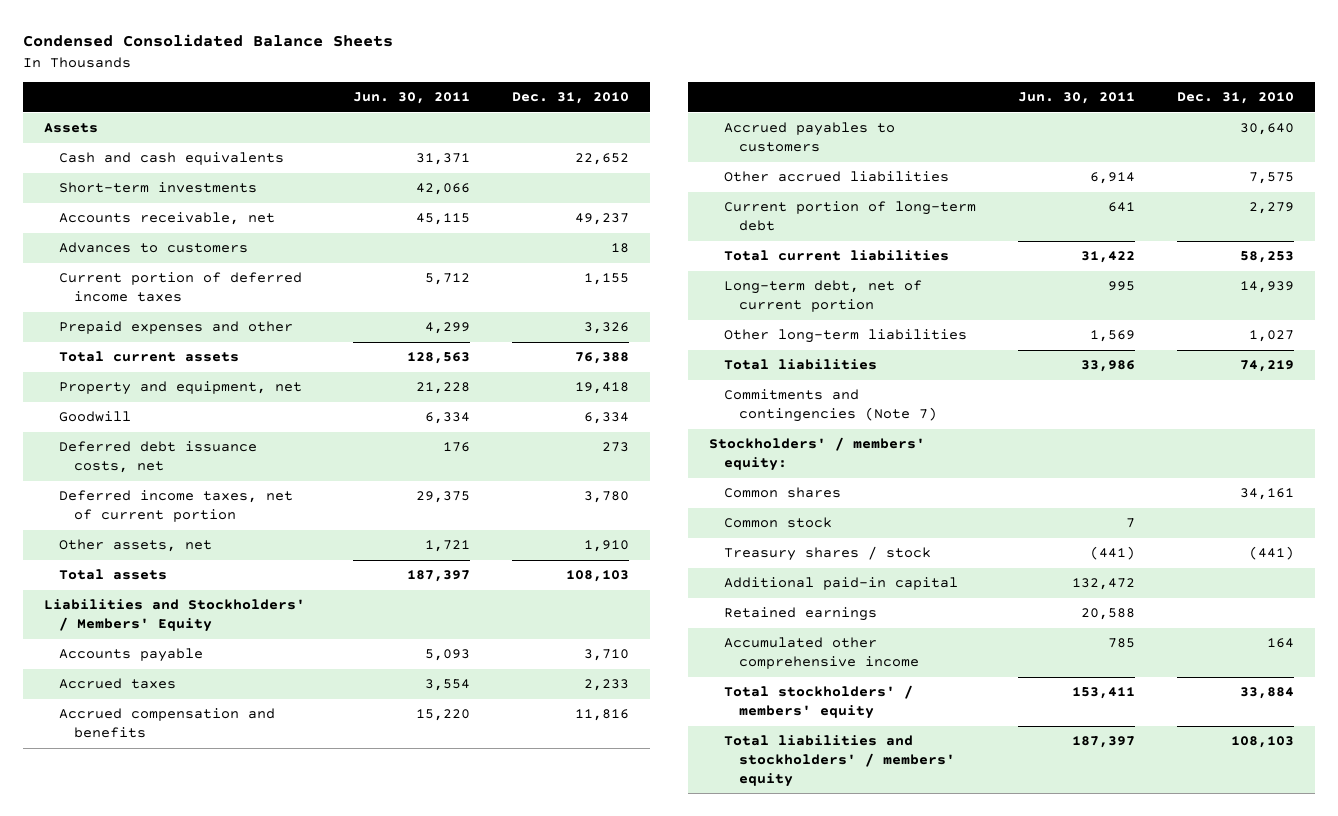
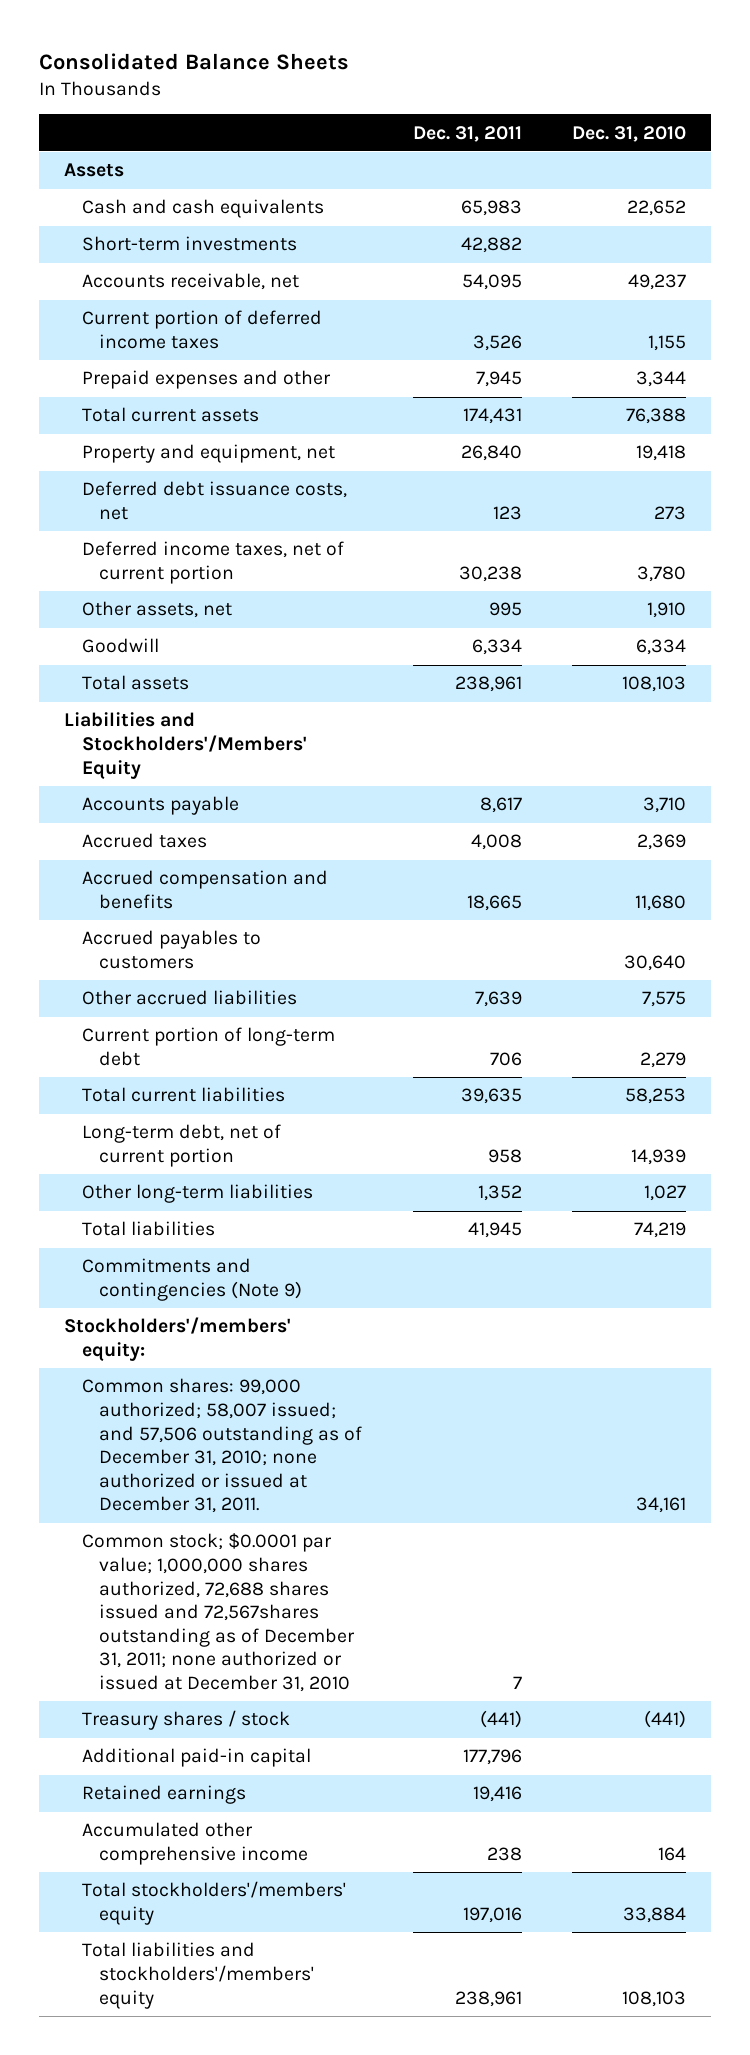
[23,34,394,48] Condensed Consolidated Balance Sheets -> [39,52,350,70] Consolidated Balance Sheets
[353,92,471,105] Jun. 30, 2011 -> none
none -> [412,125,522,142] Dec. 31, 2011
[59,242,249,254] Advances to customers -> none
[584,322,630,335] 3,326 -> [636,371,687,388] 3,344
[59,411,132,423] Goodwill -> [81,638,159,654] Goodwill
[44,599,306,633] Liabilities and Stockholders' / Members' Equity -> [64,712,307,779] Liabilities and Stockholders'/Members' Equity
[584,679,630,692] 2,233 -> [637,834,687,851] 2,369
[575,709,630,722] 11,816 -> [635,894,687,911] 11,680
[723,389,937,423] Commitments and contingencies (Note 7) -> [81,1258,303,1301] Commitments and contingencies (Note 9)
[708,437,925,472] Stockholders' / members' equity: -> [64,1317,292,1361] Stockholders'/members' equity:
[723,487,841,499] Common shares -> [81,1378,363,1514] Common shares: 99,000 authorized; 58,007 issued; and 57,506 outstanding as of December 31, 2010; none authorized or issued at December 31, 2011.
[723,517,832,529] Common stock -> [81,1533,356,1692] Common stock; $0.0001 par value; 1,000,000 shares authorized, 72,688 shares issued and 72,567shares outstanding as of December 31, 2011; none authorized or issued at December 31, 2010
[723,685,913,720] Total stockholders' / members' equity -> [81,1881,346,1925] Total stockholders'/members' equity
[723,735,955,787] Total liabilities and stockholders' / members' equity -> [81,1942,315,2009] Total liabilities and stockholders'/members' equity

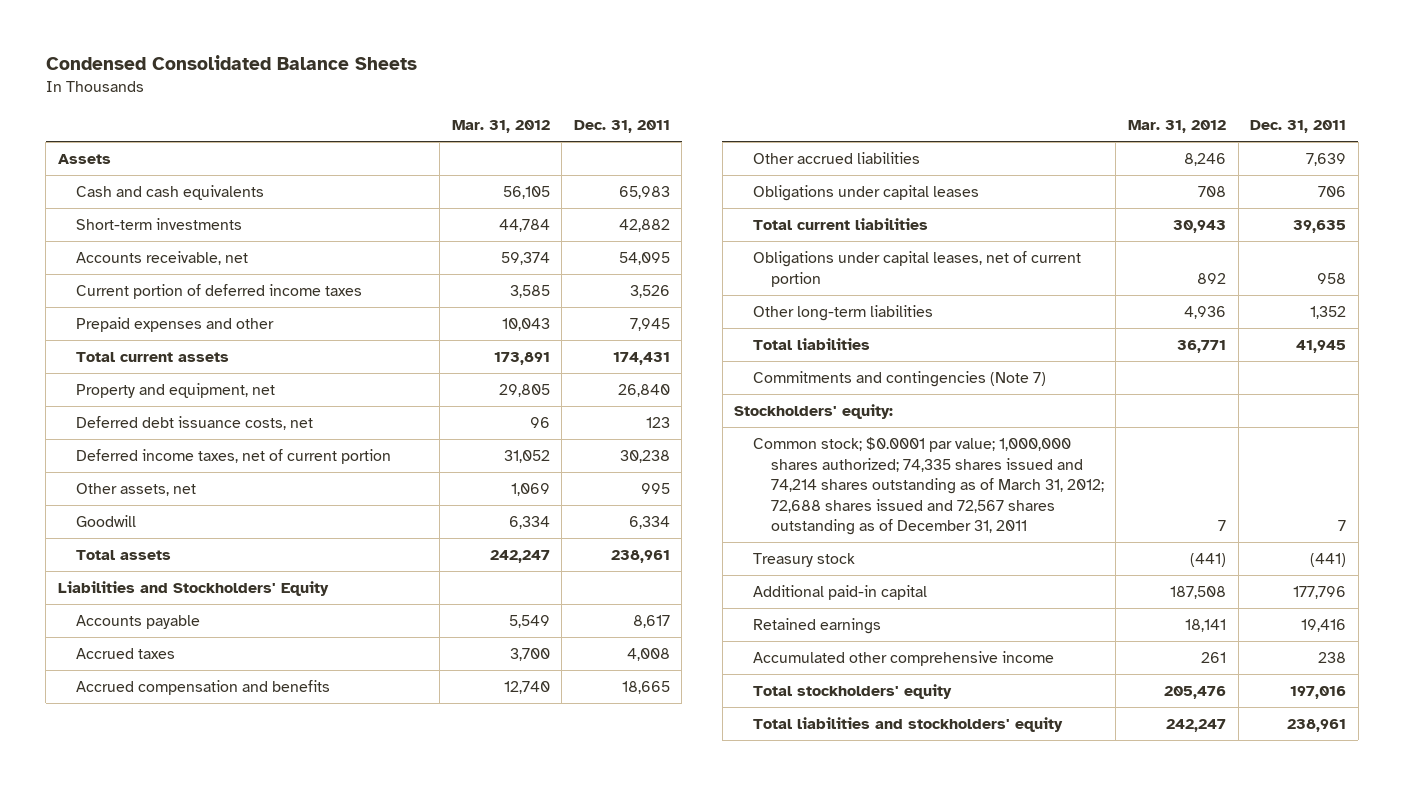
[39,52,350,70] Consolidated Balance Sheets -> [45,55,417,71] Condensed Consolidated Balance Sheets
[572,125,687,142] Dec. 31, 2010 -> none
none -> [451,120,550,134] Mar. 31, 2012
[64,712,307,779] Liabilities and Stockholders'/Members' Equity -> [57,581,329,597] Liabilities and Stockholders' Equity
[81,930,261,969] Accrued payables to customers -> none
[81,1027,335,1066] Current portion of long-term debt -> none
none -> [752,185,979,202] Obligations under capital leases
[81,1124,281,1167] Long-term debt, net of current portion -> [752,251,1081,287] Obligations under capital leases, net of current portion
[81,1378,363,1514] Common shares: 99,000 authorized; 58,007 issued; and 57,506 outstanding as of December 31, 2010; none authorized or issued at December 31, 2011. -> none
[81,1258,303,1301] Commitments and contingencies (Note 9) -> [752,371,1046,388] Commitments and contingencies (Note 7)
[64,1317,292,1361] Stockholders'/members' equity: -> [734,404,894,420] Stockholders' equity:
[81,1533,356,1692] Common stock; $0.0001 par value; 1,000,000 shares authorized, 72,688 shares issued and 72,567shares outstanding as of December 31, 2011; none authorized or issued at December 31, 2010 -> [752,437,1104,536] Common stock; $0.0001 par value; 1,000,000 shares authorized; 74,335 shares issued and 74,214 shares outstanding as of March 31, 2012; 72,688 shares issued and 72,567 shares outstanding as of December 31, 2011
[81,1710,290,1731] Treasury shares / stock -> [752,553,855,568] Treasury stock
[81,1881,346,1925] Total stockholders'/members' equity -> [752,684,952,700] Total stockholders' equity
[81,1942,315,2009] Total liabilities and stockholders'/members' equity -> [752,717,1063,733] Total liabilities and stockholders' equity

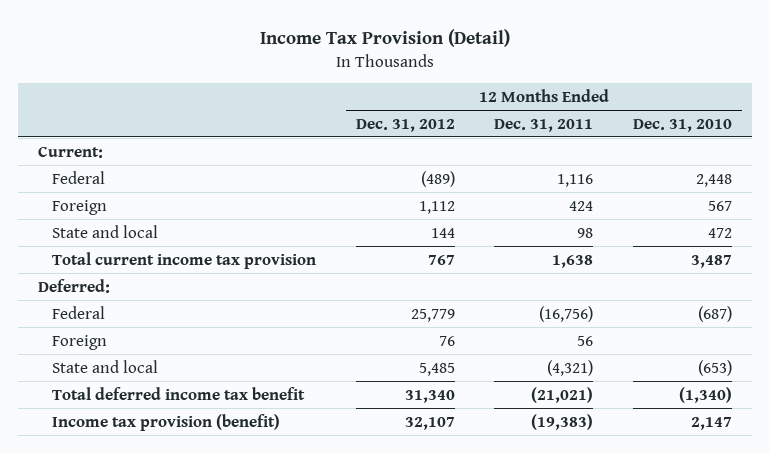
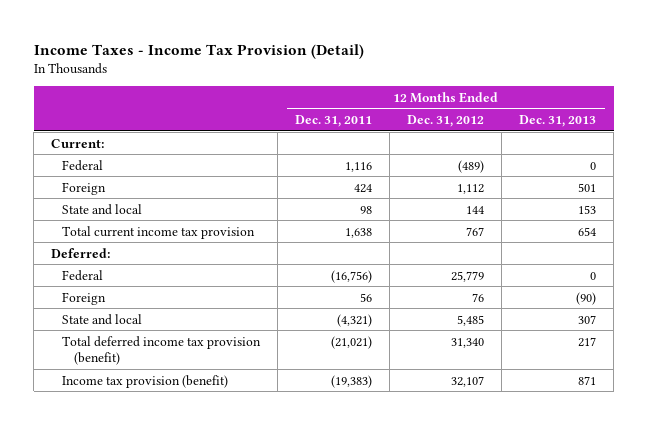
[260,29,511,48] Income Tax Provision (Detail) -> [33,43,364,59] Income Taxes - Income Tax Provision (Detail)
[632,118,732,132] Dec. 31, 2010 -> none
none -> [519,115,597,128] Dec. 31, 2013
[51,386,305,400] Total deferred income tax benefit -> [62,335,262,366] Total deferred income tax provision (benefit)

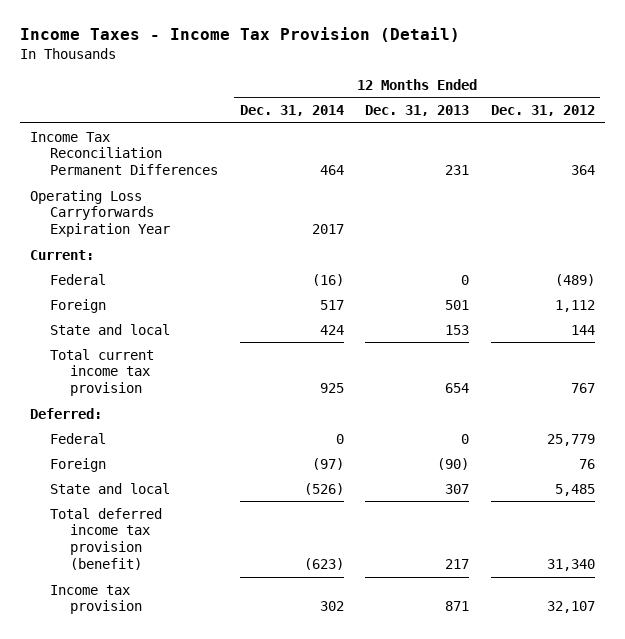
[295,115,373,128] Dec. 31, 2011 -> none
none -> [239,105,344,117] Dec. 31, 2014
none -> [30,131,219,176] Income Tax Reconciliation Permanent Differences
none -> [30,189,171,238] Operating Loss Carryforwards Expiration Year
[62,374,229,388] Income tax provision (benefit) -> [50,584,143,615] Income tax provision

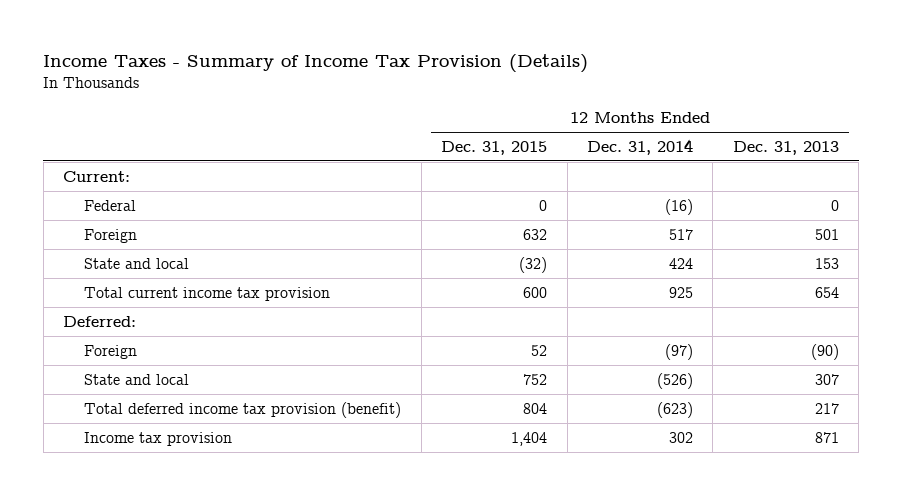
[19,27,460,43] Income Taxes - Income Tax Provision (Detail) -> [43,54,589,74] Income Taxes - Summary of Income Tax Provision (Details)
[490,105,595,117] Dec. 31, 2012 -> none
none -> [441,140,548,155] Dec. 31, 2015
[30,131,219,176] Income Tax Reconciliation Permanent Differences -> none
[30,189,171,238] Operating Loss Carryforwards Expiration Year -> none
[50,432,107,444] Federal -> none

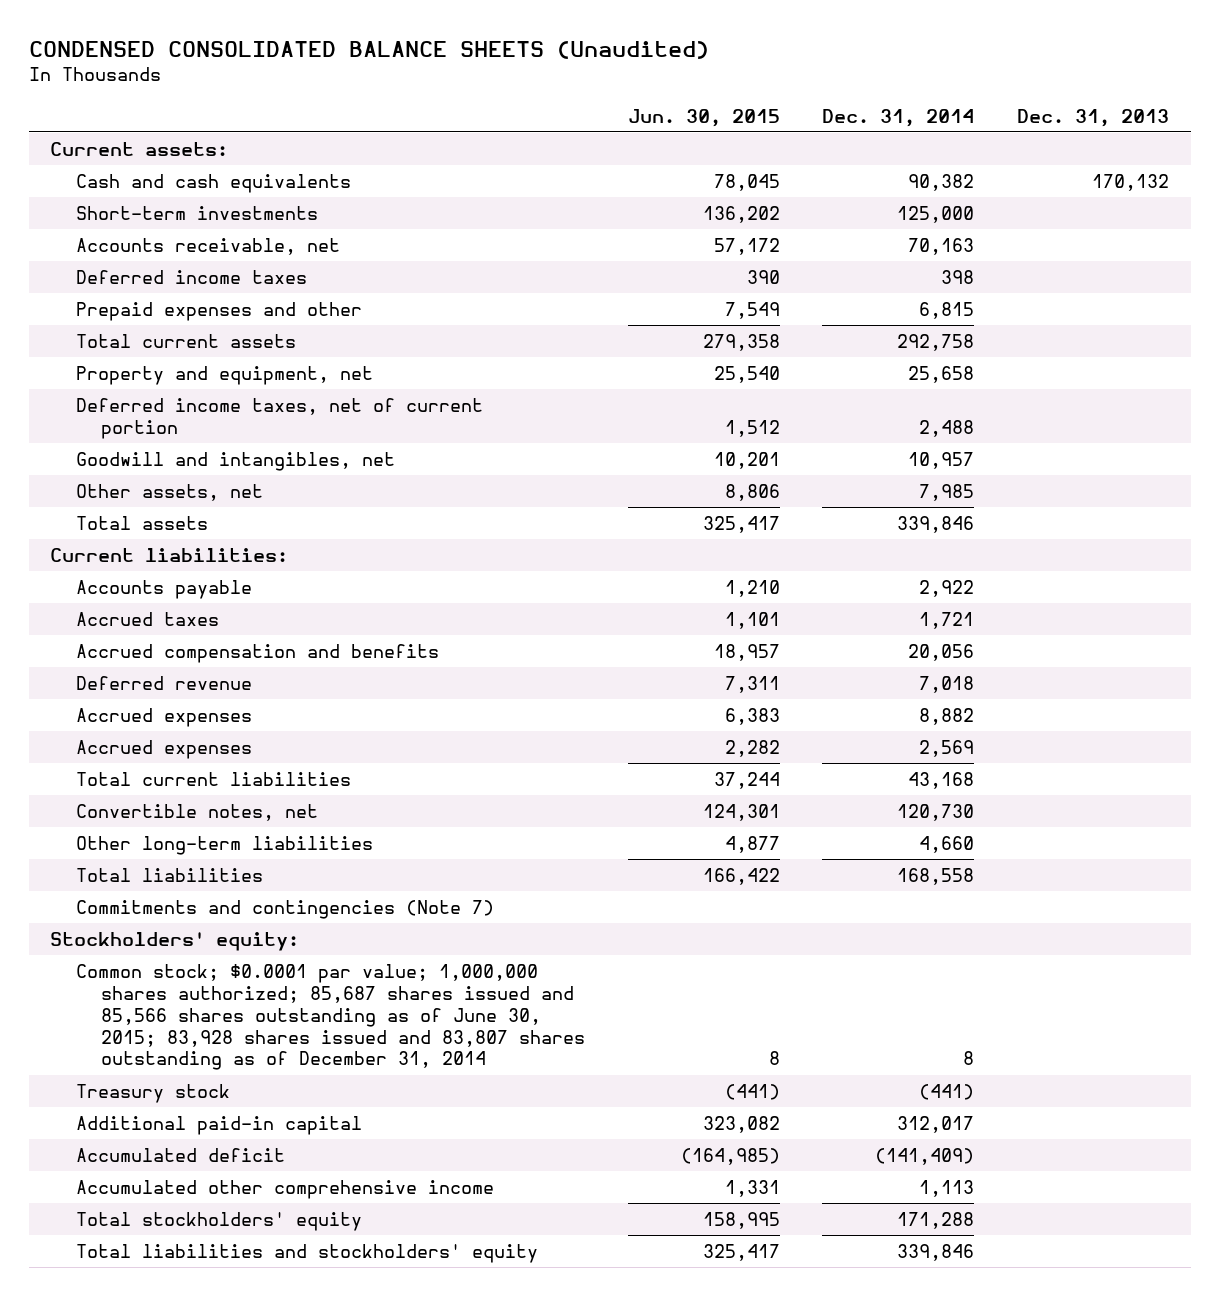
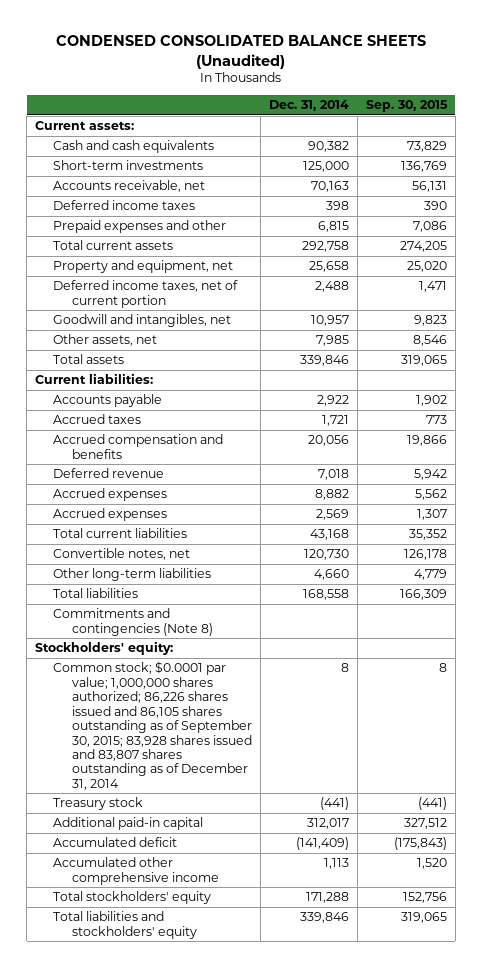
[627,108,780,127] Jun. 30, 2015 -> none
[1017,108,1170,127] Dec. 31, 2013 -> none
none -> [365,100,448,113] Sep. 30, 2015
[75,900,494,920] Commitments and contingencies (Note 7) -> [53,608,213,636] Commitments and contingencies (Note 8)
[75,964,585,1071] Common stock; $0.0001 par value; 1,000,000 shares authorized; 85,687 shares issued and 85,566 shares outstanding as of June 30, 2015; 83,928 shares issued and 83,807 shares outstanding as of December 31, 2014 -> [53,661,252,790] Common stock; $0.0001 par value; 1,000,000 shares authorized; 86,226 shares issued and 86,105 shares outstanding as of September 30, 2015; 83,928 shares issued and 83,807 shares outstanding as of December 31, 2014

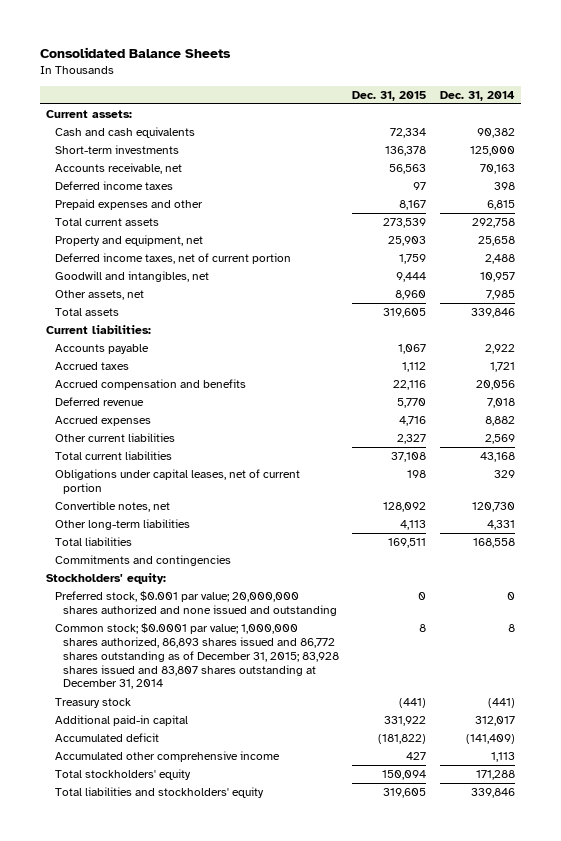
[56,35,427,69] CONDENSED CONSOLIDATED BALANCE SHEETS (Unaudited) -> [39,46,231,58] Consolidated Balance Sheets
[365,100,448,113] Sep. 30, 2015 -> none
none -> [352,90,427,101] Dec. 31, 2015
[53,508,168,522] Accrued expenses -> [54,433,175,443] Other current liabilities
none -> [54,469,300,495] Obligations under capital leases, net of current portion
[313,569,349,581] 4,660 -> [486,520,515,531] 4,331
[53,608,213,636] Commitments and contingencies (Note 8) -> [54,555,231,567] Commitments and contingencies
none -> [54,591,338,617] Preferred stock, $0.001 par value; 20,000,000 shares authorized and none issued and outstanding
[53,661,252,790] Common stock; $0.0001 par value; 1,000,000 shares authorized; 86,226 shares issued and 86,105 shares outstanding as of September 30, 2015; 83,928 shares issued and 83,807 shares outstanding as of December 31, 2014 -> [54,623,340,690] Common stock; $0.0001 par value; 1,000,000 shares authorized, 86,893 shares issued and 86,772 shares outstanding as of December 31, 2015; 83,928 shares issued and 83,807 shares outstanding at December 31, 2014

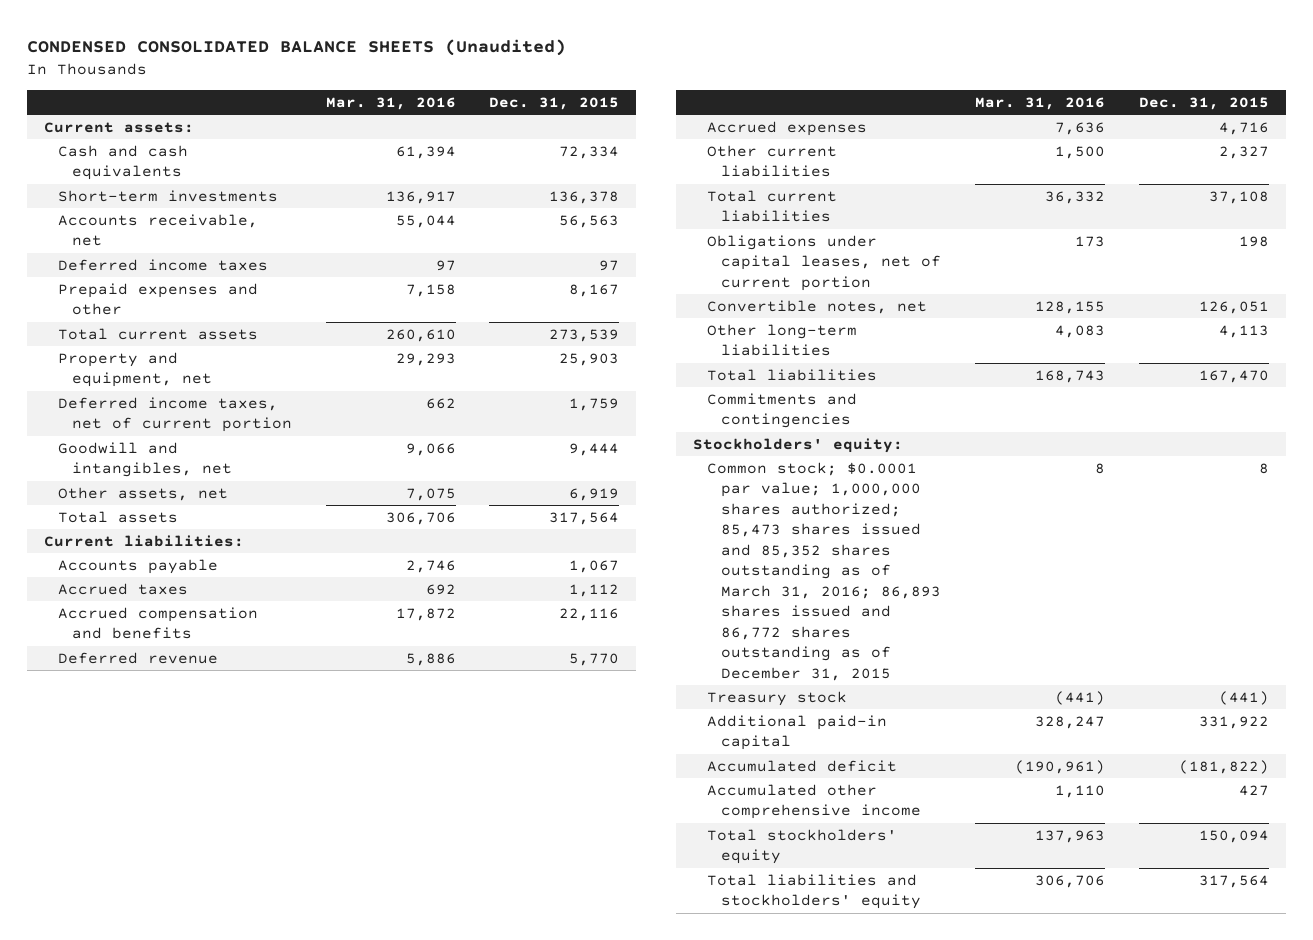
[39,46,231,58] Consolidated Balance Sheets -> [27,39,567,57] CONDENSED CONSOLIDATED BALANCE SHEETS (Unaudited)
[439,90,515,101] Dec. 31, 2014 -> none
none -> [325,96,456,110] Mar. 31, 2016
[395,290,427,301] 8,960 -> [569,487,620,501] 6,919
[383,308,427,319] 319,605 -> [549,511,620,525] 317,564
[383,502,427,513] 128,092 -> [1198,300,1269,314] 126,051
[388,538,427,549] 169,511 -> [1198,369,1269,383] 167,470
[54,591,338,617] Preferred stock, $0.001 par value; 20,000,000 shares authorized and none issued and outstanding -> none
[54,623,340,690] Common stock; $0.0001 par value; 1,000,000 shares authorized, 86,893 shares issued and 86,772 shares outstanding as of December 31, 2015; 83,928 shares issued and 83,807 shares outstanding at December 31, 2014 -> [707,461,942,681] Common stock; $0.0001 par value; 1,000,000 shares authorized; 85,473 shares issued and 85,352 shares outstanding as of March 31, 2016; 86,893 shares issued and 86,772 shares outstanding as of December 31, 2015
[383,788,427,799] 319,605 -> [1198,874,1269,888] 317,564

